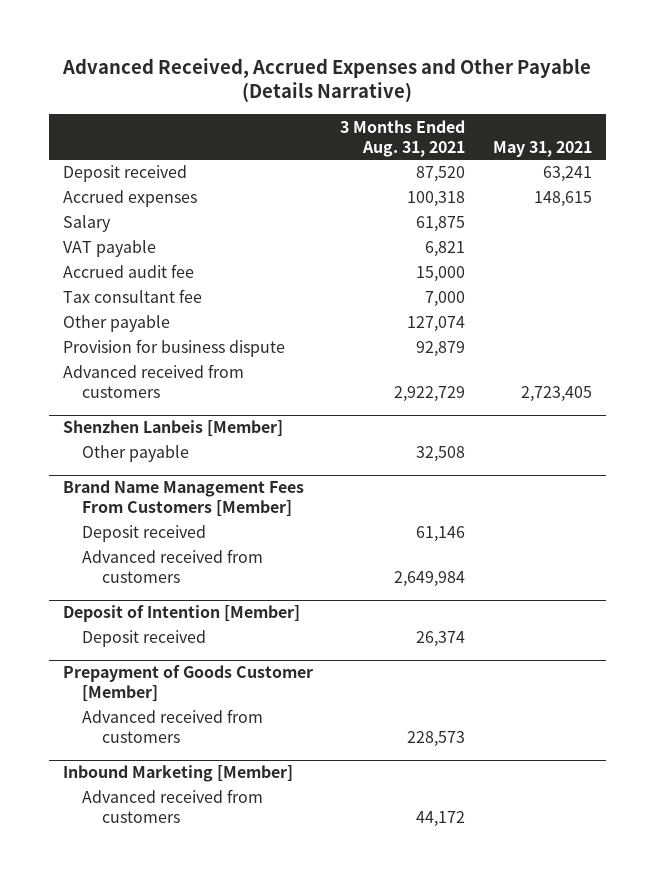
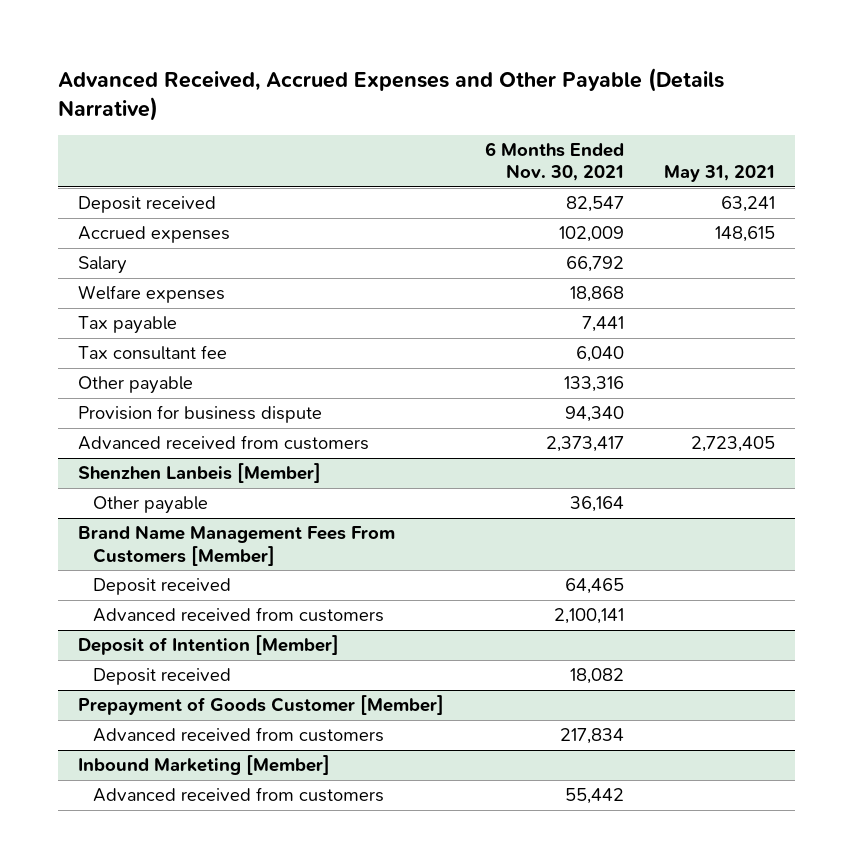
[340,119,466,157] 3 Months Ended Aug. 31, 2021 -> none
none -> [484,141,624,182] 6 Months Ended Nov. 30, 2021
[62,264,194,279] Accrued audit fee -> none
none -> [78,285,226,304] Welfare expenses
[62,240,156,258] VAT payable -> [78,316,178,335] Tax payable

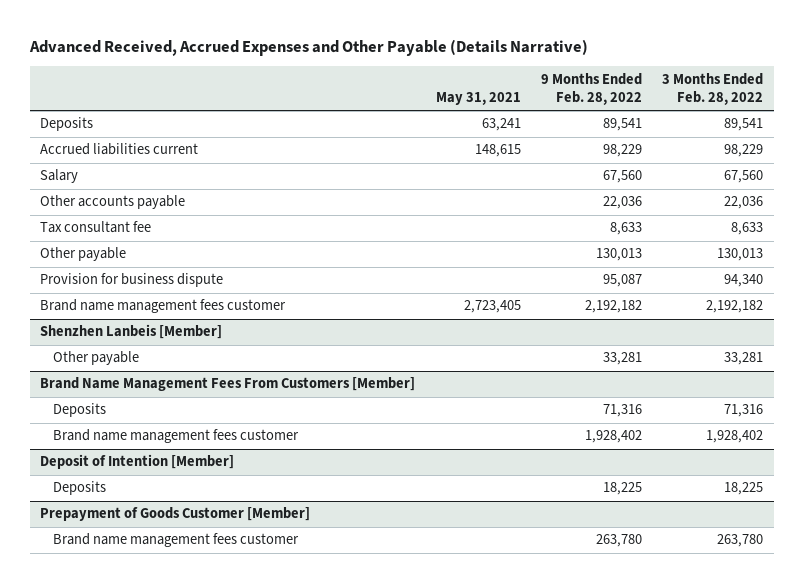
[484,141,624,182] 6 Months Ended Nov. 30, 2021 -> none
none -> [540,72,642,106] 9 Months Ended Feb. 28, 2022
none -> [662,72,764,106] 3 Months Ended Feb. 28, 2022
[78,196,217,214] Deposit received -> [40,117,94,132] Deposits
[78,226,231,244] Accrued expenses -> [40,143,199,156] Accrued liabilities current
[78,285,226,304] Welfare expenses -> none
[78,316,178,335] Tax payable -> [40,195,186,210] Other accounts payable
[78,435,370,451] Advanced received from customers -> [40,299,287,314] Brand name management fees customer
[93,578,232,596] Deposit received -> [53,403,107,418] Deposits
[93,607,385,623] Advanced received from customers -> [53,429,300,444] Brand name management fees customer
[93,668,232,686] Deposit received -> [53,481,107,496] Deposits
[78,755,331,776] Inbound Marketing [Member] -> none
[93,787,385,803] Advanced received from customers -> none
[93,727,385,743] Advanced received from customers -> [53,533,300,548] Brand name management fees customer

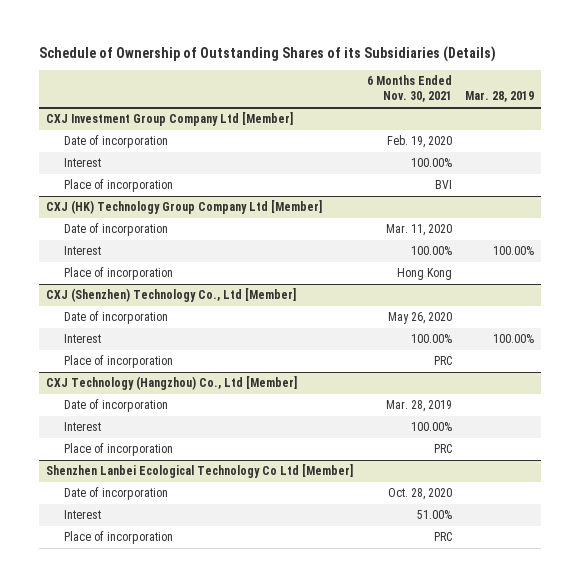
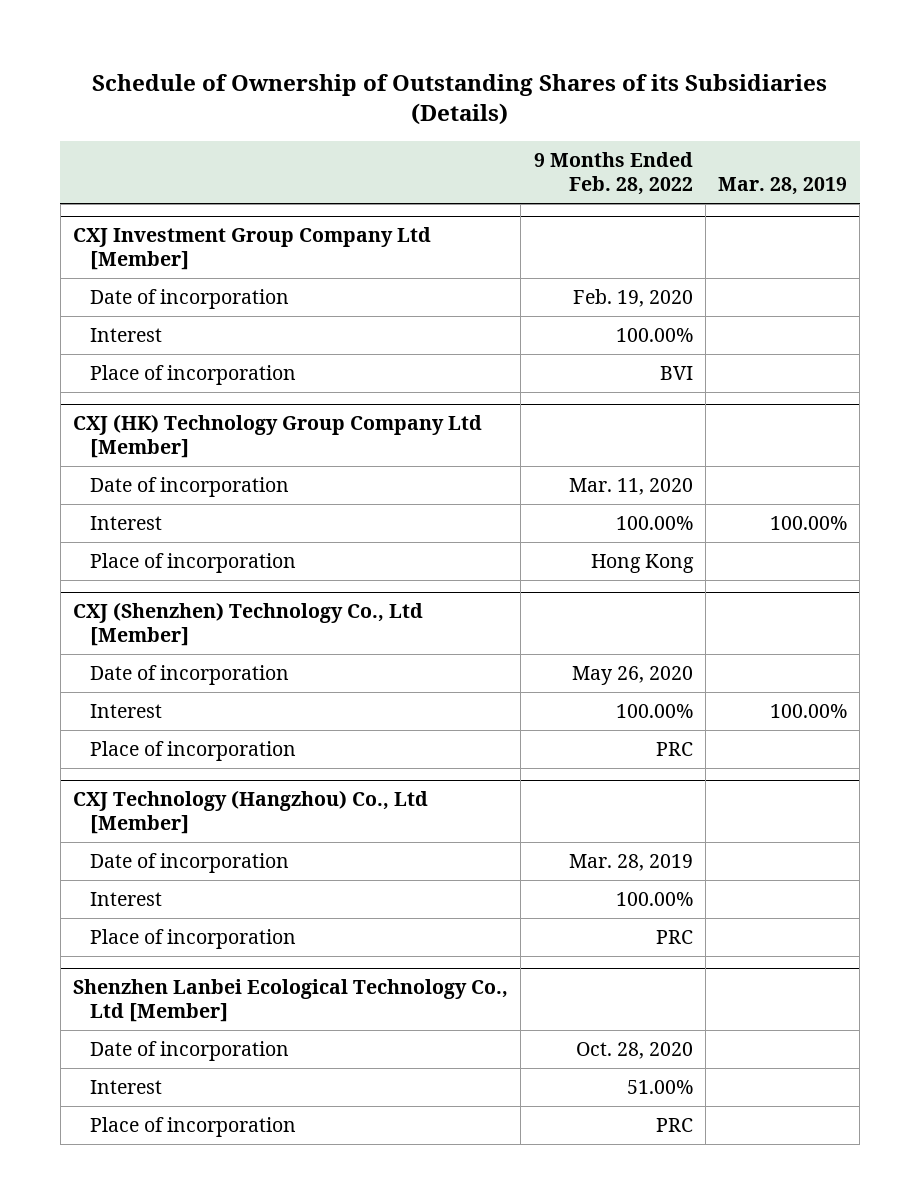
[366,75,452,103] 6 Months Ended Nov. 30, 2021 -> none
none -> [533,152,693,196] 9 Months Ended Feb. 28, 2022
[45,464,353,479] Shenzhen Lanbei Ecological Technology Co Ltd [Member] -> [73,979,509,1023] Shenzhen Lanbei Ecological Technology Co., Ltd [Member]

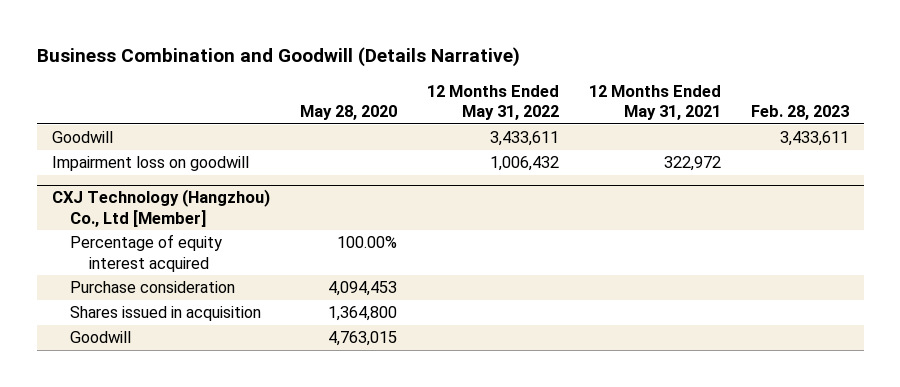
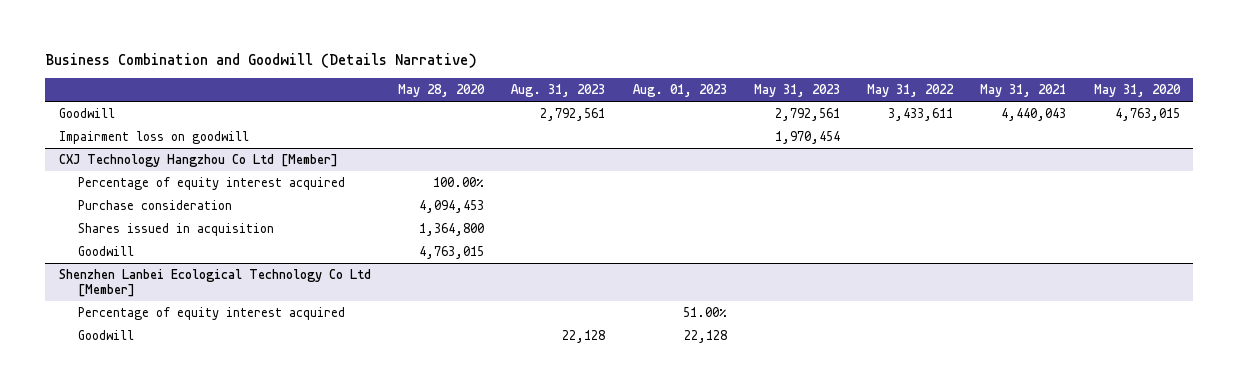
[426,84,559,121] 12 Months Ended May 31, 2022 -> none
[588,84,721,121] 12 Months Ended May 31, 2021 -> none
[750,105,849,121] Feb. 28, 2023 -> none
none -> [511,84,606,98] Aug. 31, 2023
none -> [632,84,727,98] Aug. 01, 2023
none -> [753,84,840,98] May 31, 2023
none -> [867,84,955,98] May 31, 2022
none -> [980,84,1067,98] May 31, 2021
none -> [1093,84,1181,98] May 31, 2020
[51,189,270,227] CXJ Technology (Hangzhou) Co., Ltd [Member] -> [58,153,338,167] CXJ Technology Hangzhou Co Ltd [Member]
none -> [58,268,371,298] Shenzhen Lanbei Ecological Technology Co Ltd [Member]
none -> [77,306,345,320] Percentage of equity interest acquired
none -> [77,329,134,340] Goodwill

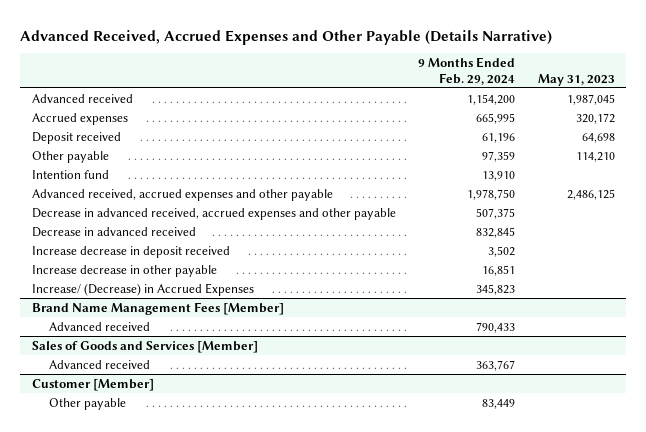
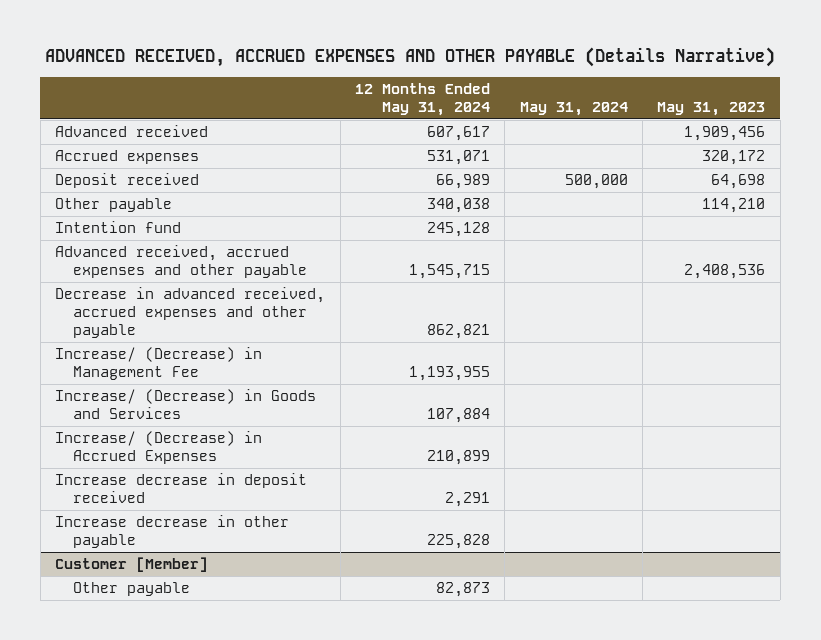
[20,29,553,45] Advanced Received, Accrued Expenses and Other Payable (Details Narrative) -> [45,47,776,68] ADVANCED RECEIVED, ACCRUED EXPENSES AND OTHER PAYABLE (Details Narrative)
[418,57,516,85] 9 Months Ended Feb. 29, 2024 -> none
none -> [354,82,490,116] 12 Months Ended May 31, 2024
none -> [519,101,628,116] May 31, 2024
[566,93,615,105] 1,987,045 -> [684,125,766,141] 1,909,456
[566,188,615,200] 2,486,125 -> [684,264,766,280] 2,408,536
[31,226,196,237] Decrease in advanced received -> none
none -> [55,346,263,381] Increase/ (Decrease) in Management Fee
none -> [55,388,317,420] Increase/ (Decrease) in Goods and Services
[31,282,254,296] Increase/ (Decrease) in Accrued Expenses -> [55,430,263,465] Increase/ (Decrease) in Accrued Expenses
[31,301,284,315] Brand Name Management Fees [Member] -> none
[49,321,151,331] Advanced received -> none
[31,340,258,353] Sales of Goods and Services [Member] -> none
[49,359,151,369] Advanced received -> none

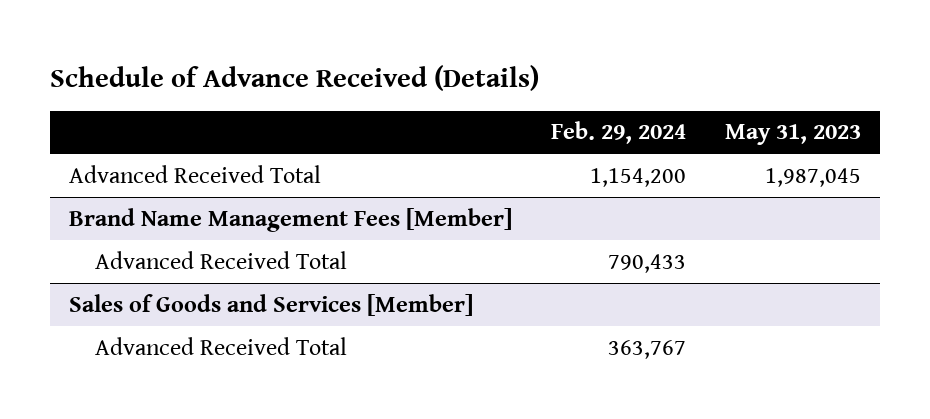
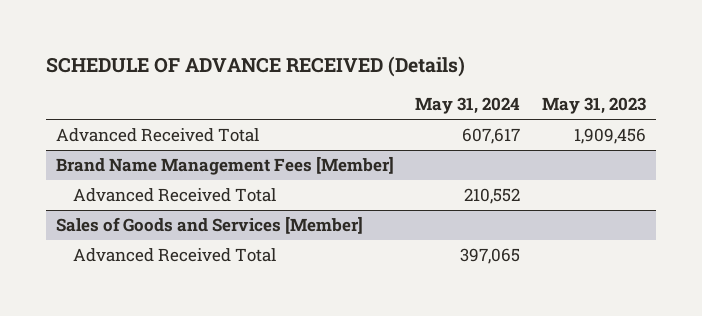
[49,64,539,91] Schedule of Advance Received (Details) -> [45,55,465,77] SCHEDULE OF ADVANCE RECEIVED (Details)
[550,121,686,145] Feb. 29, 2024 -> none
none -> [415,97,521,115] May 31, 2024
[764,167,861,187] 1,987,045 -> [573,128,646,145] 1,909,456

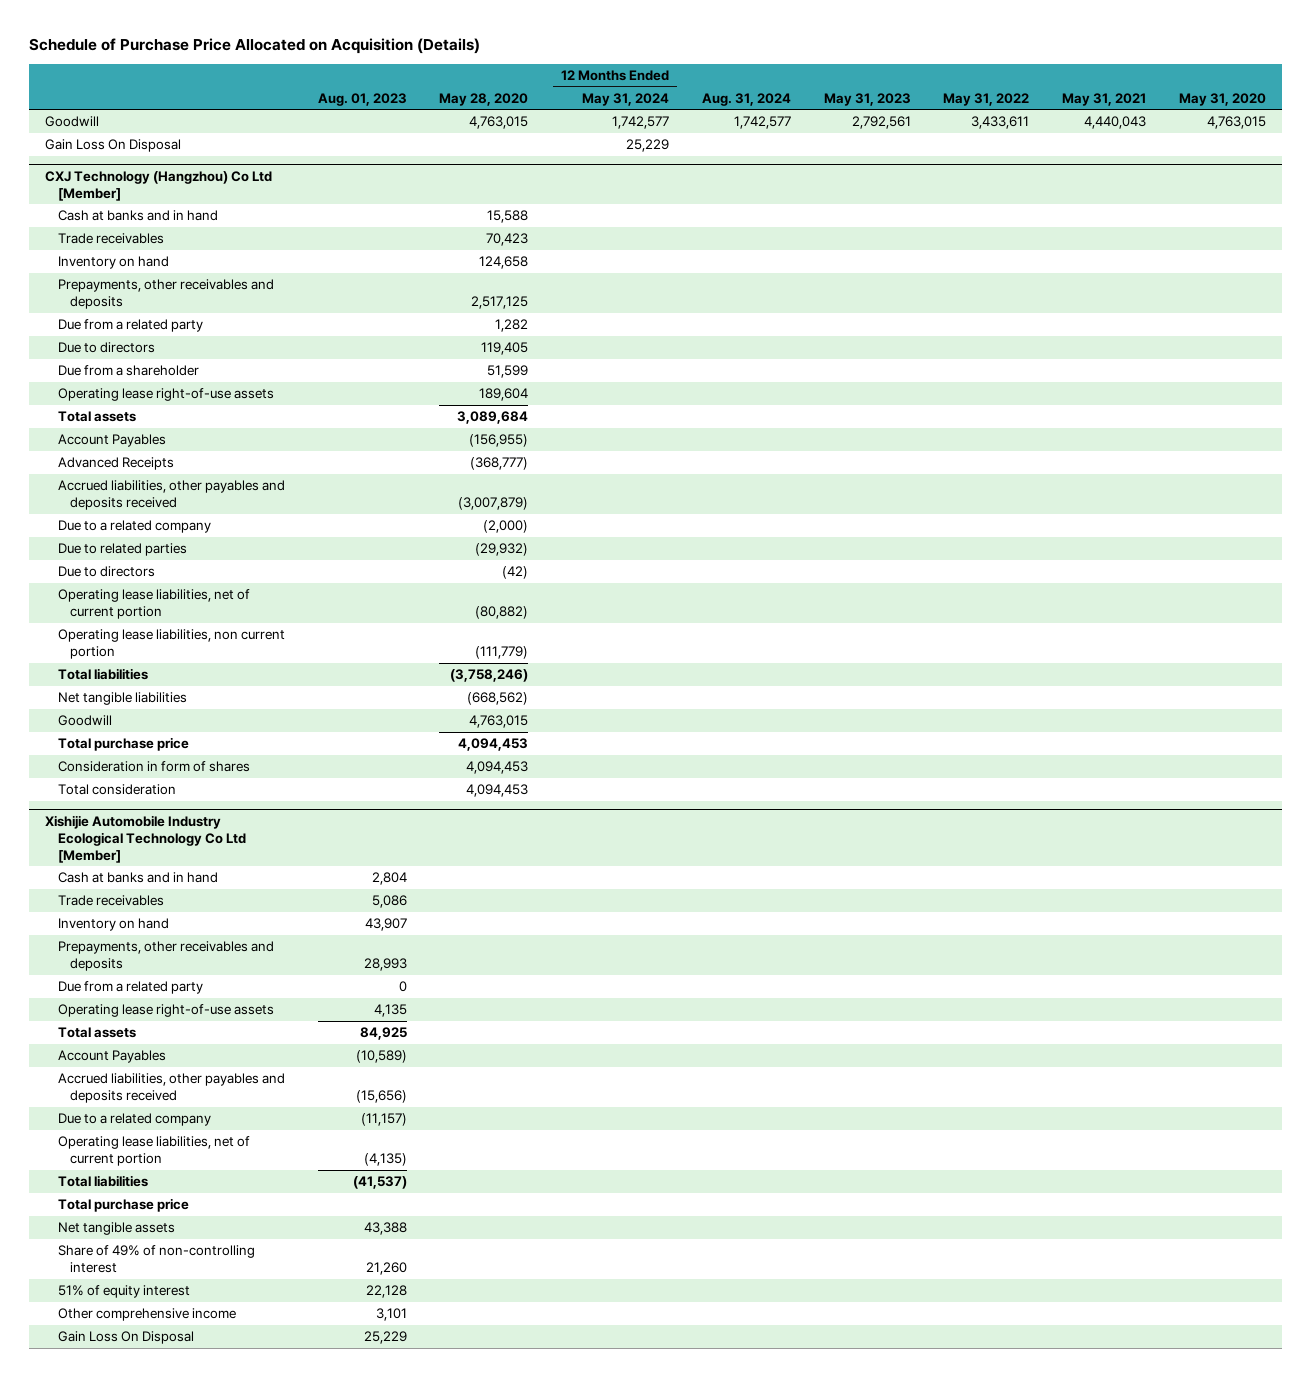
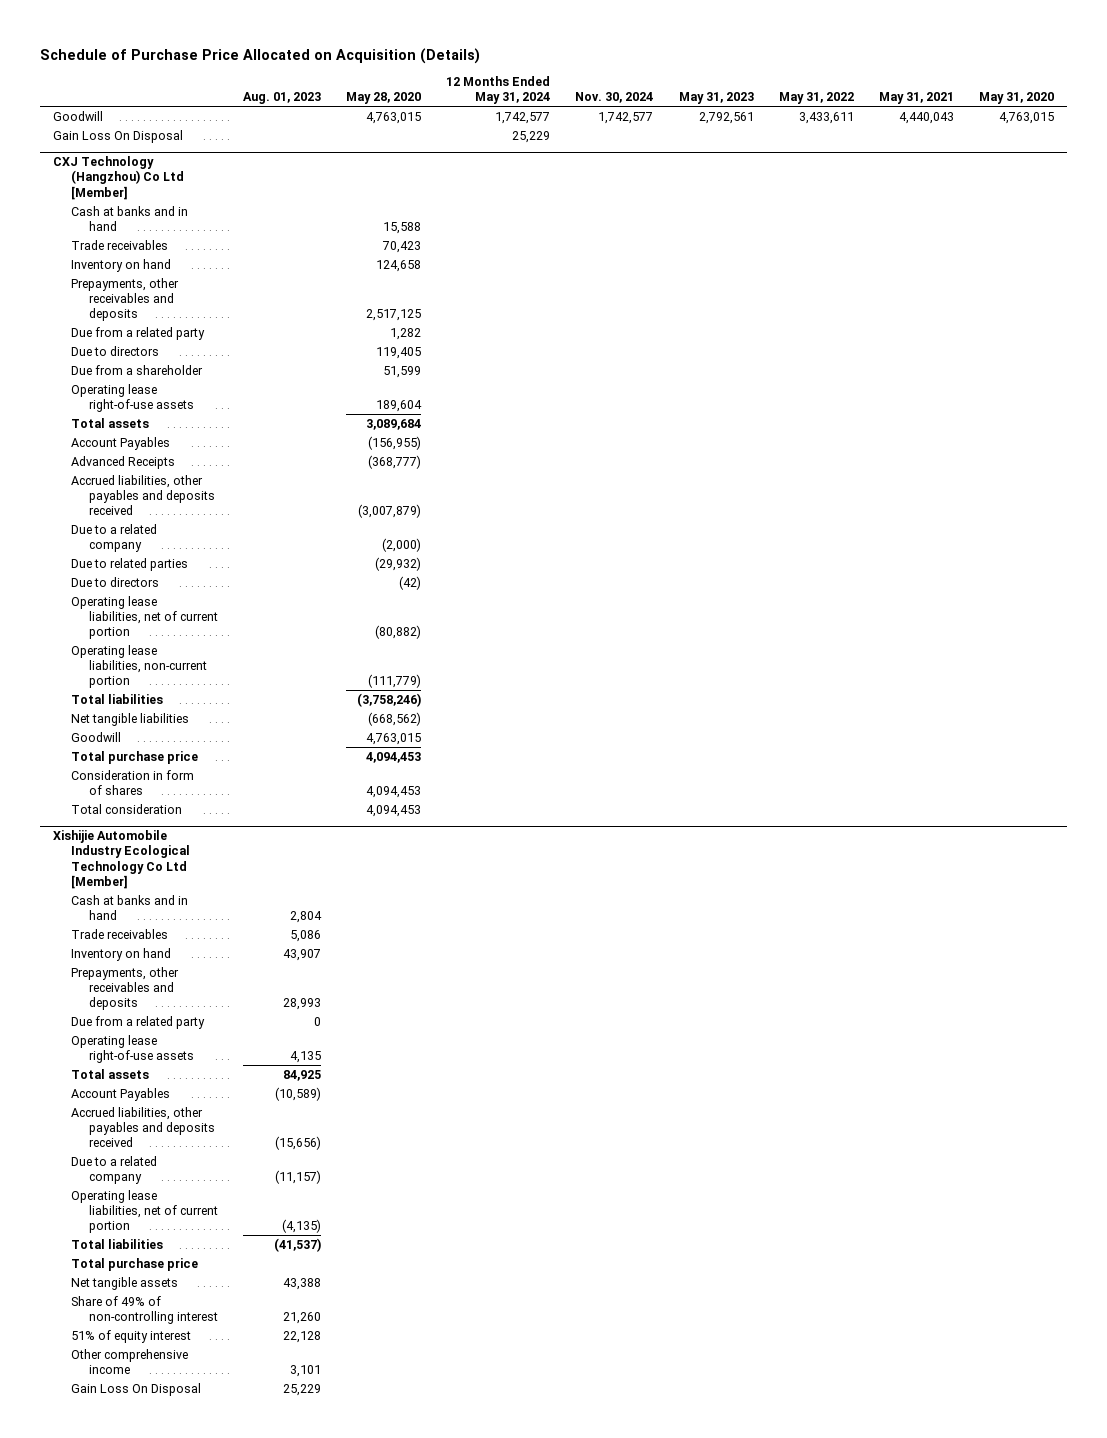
[701,92,791,106] Aug. 31, 2024 -> none
none -> [575,92,654,104] Nov. 30, 2024
[57,629,285,660] Operating lease liabilities, non current portion -> [70,644,207,689] Operating lease liabilities, non-current portion

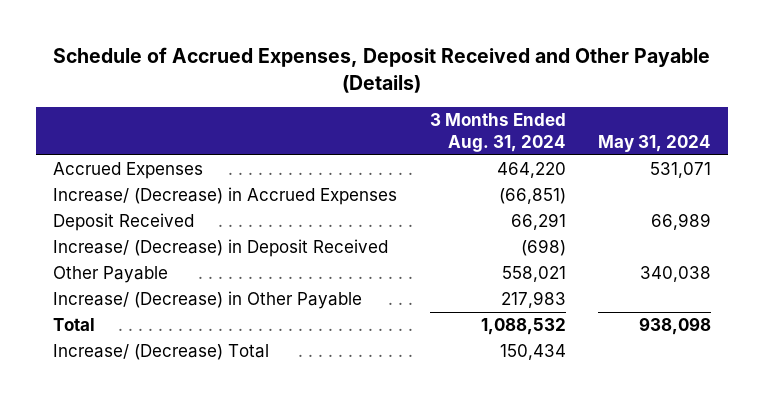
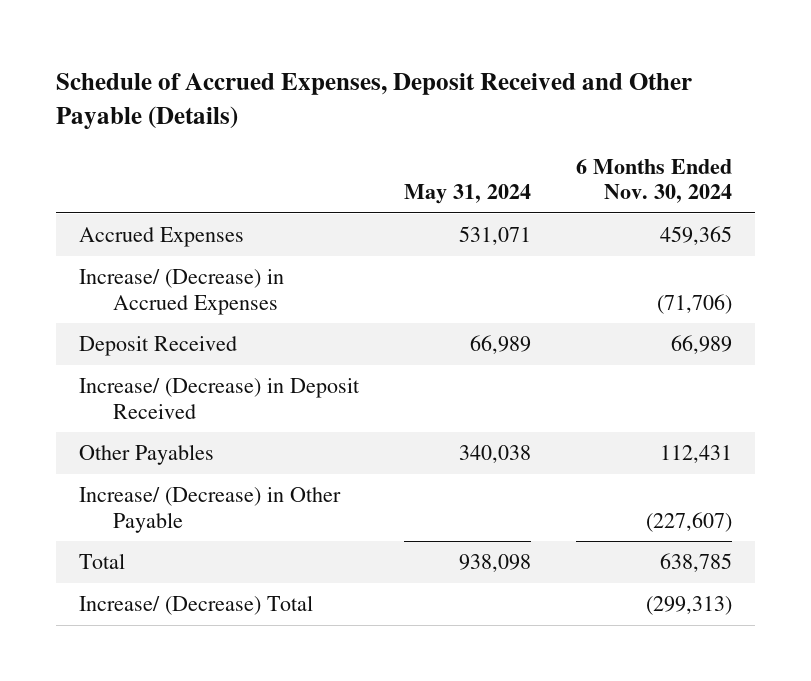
[429,112,566,152] 3 Months Ended Aug. 31, 2024 -> none
none -> [576,158,733,204] 6 Months Ended Nov. 30, 2024
[52,266,168,284] Other Payable -> [78,444,214,466] Other Payables

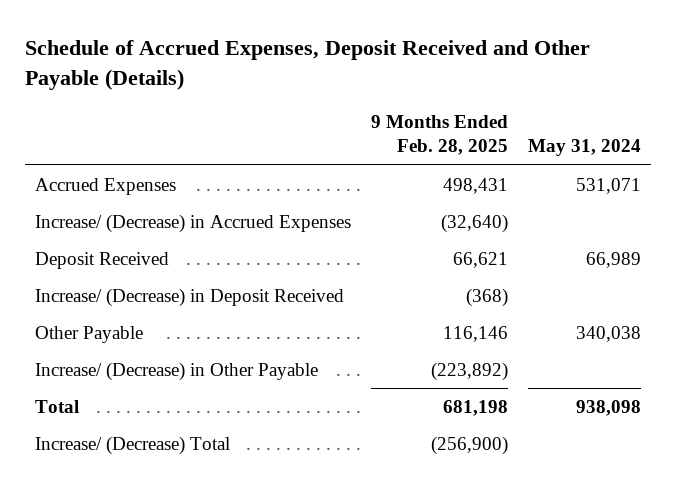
[576,158,733,204] 6 Months Ended Nov. 30, 2024 -> none
none -> [371,115,509,156] 9 Months Ended Feb. 28, 2025
[78,444,214,466] Other Payables -> [35,325,144,343] Other Payable

